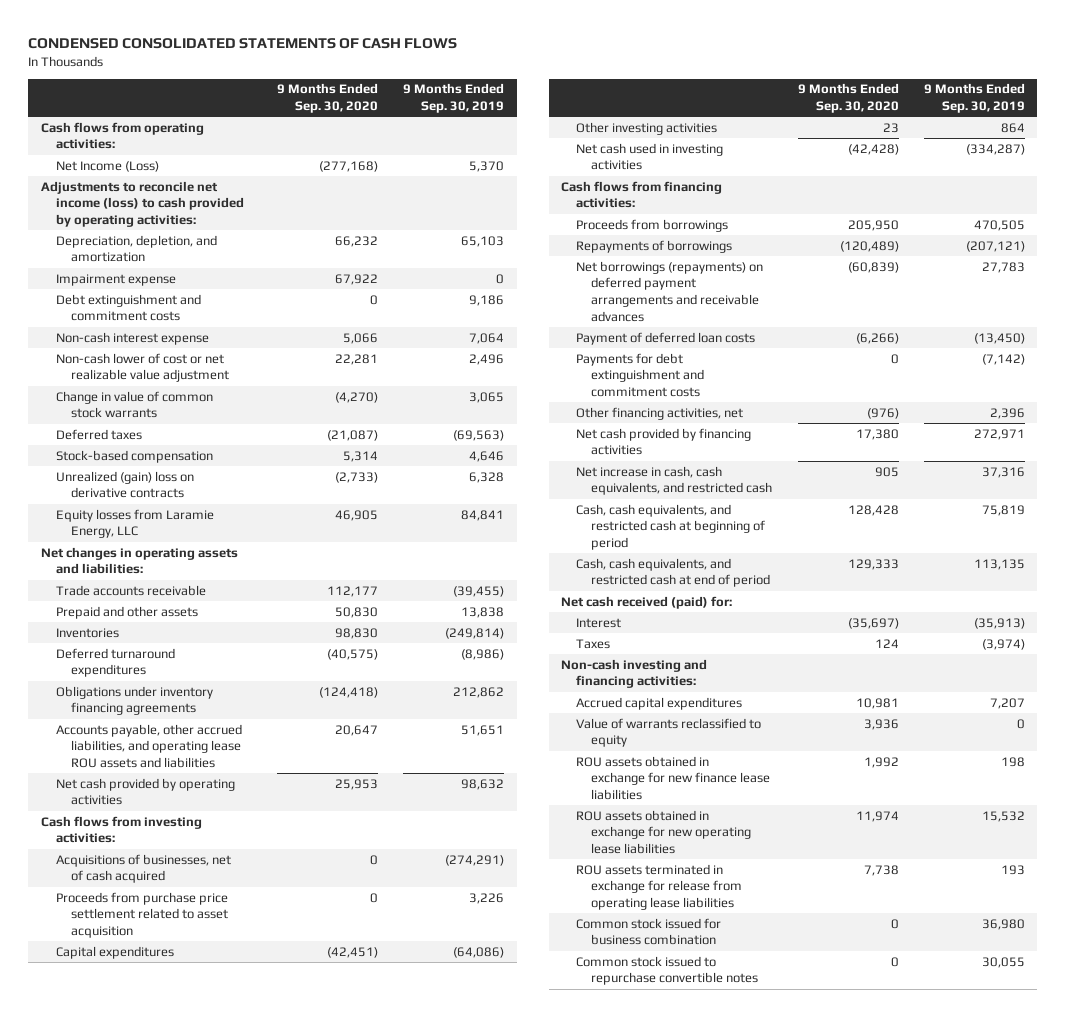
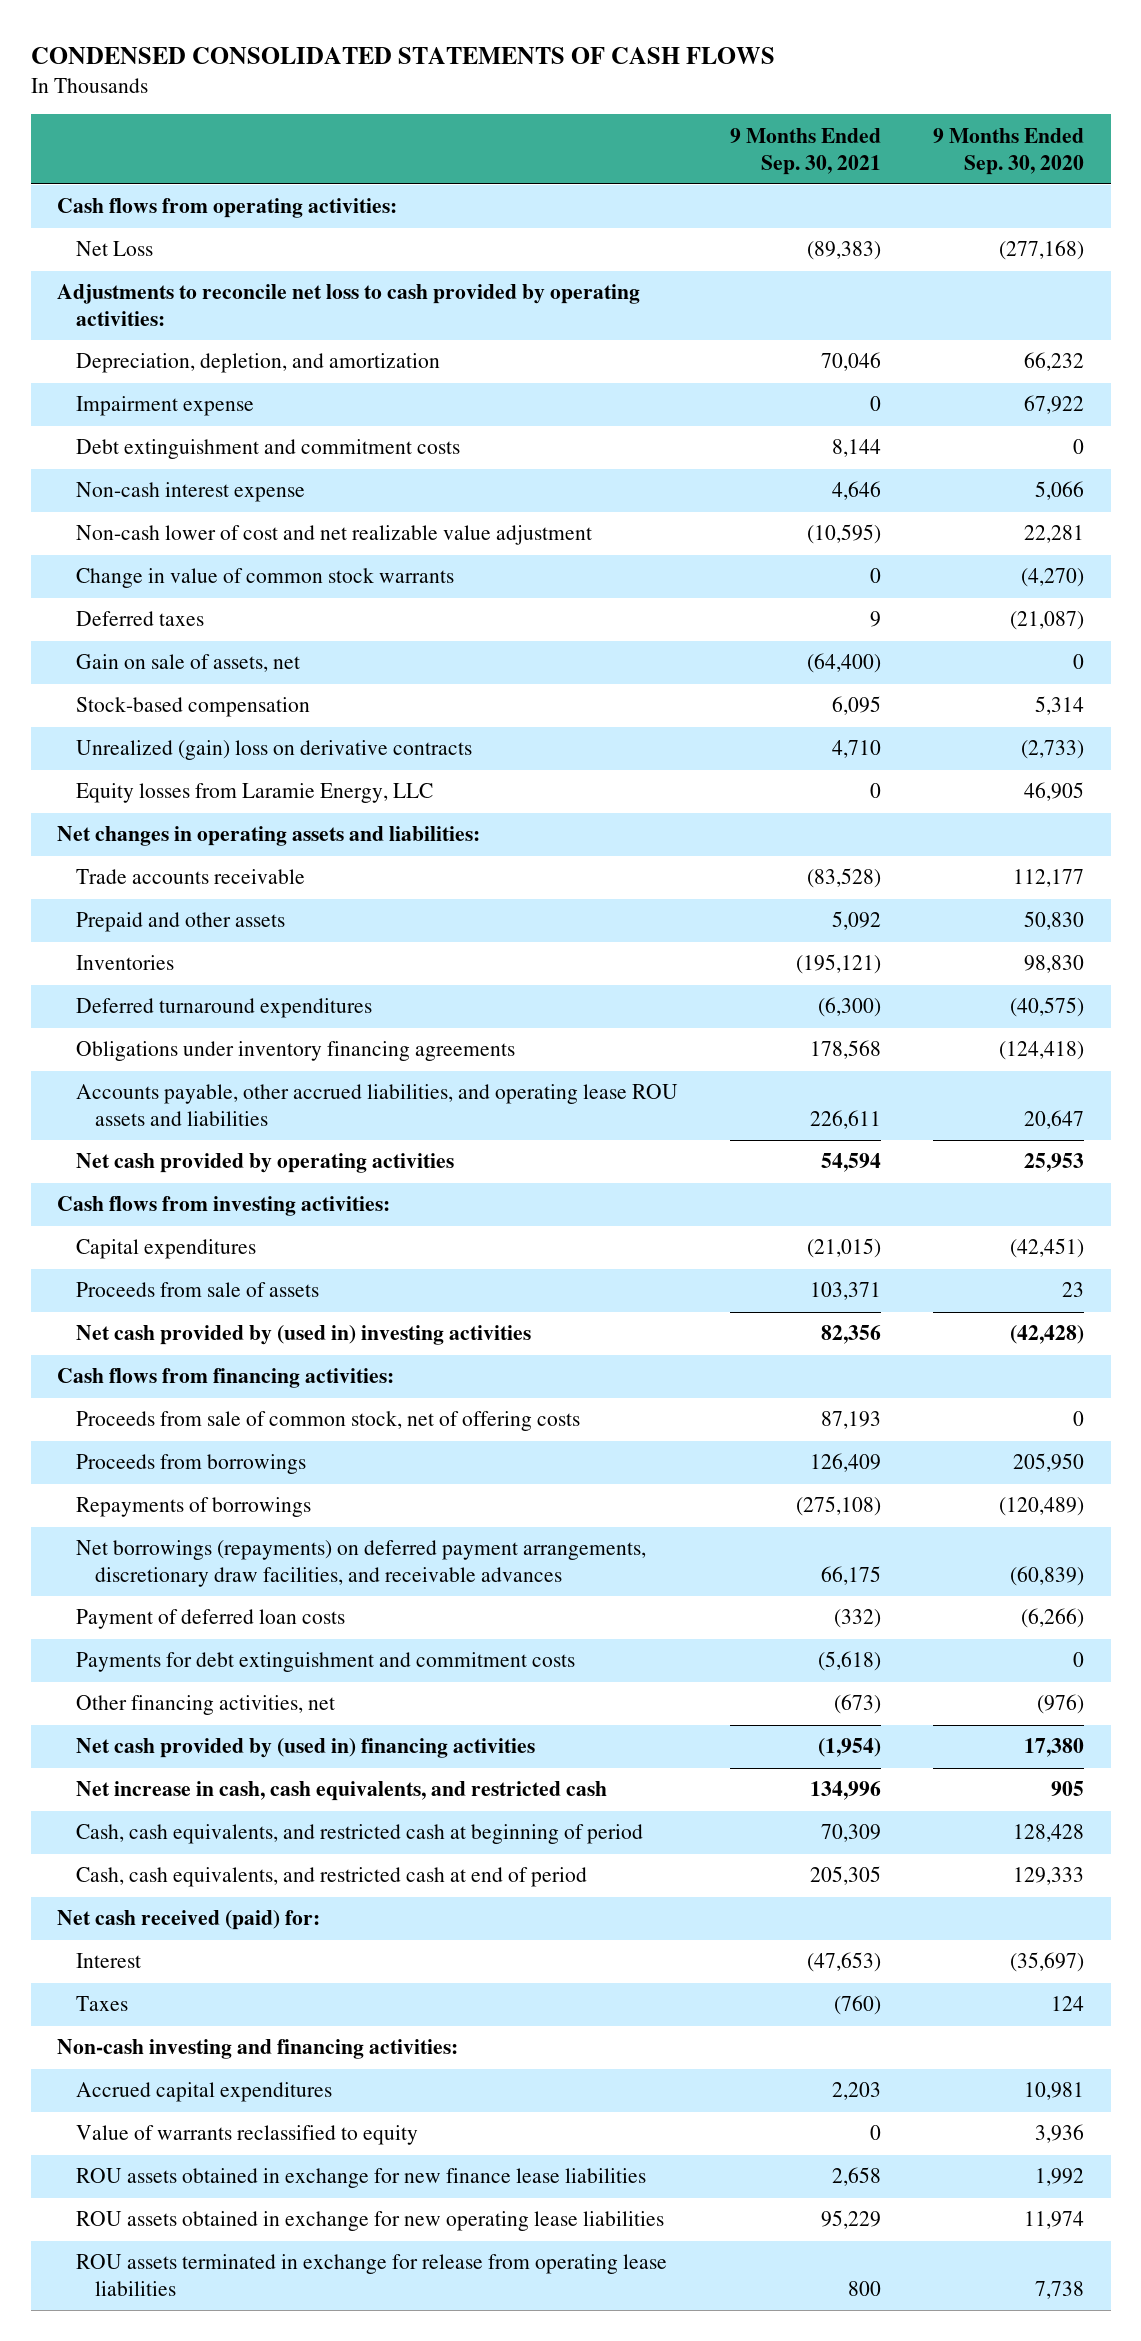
[403,83,505,113] 9 Months Ended Sep. 30, 2019 -> none
none -> [730,127,882,175] 9 Months Ended Sep. 30, 2021
[55,160,159,172] Net Income (Loss) -> [75,241,153,257] Net Loss
[40,180,244,228] Adjustments to reconcile net income (loss) to cash provided by operating activities: -> [56,284,640,327] Adjustments to reconcile net loss to cash provided by operating activities:
[55,352,229,383] Non-cash lower of cost or net realizable value adjustment -> [75,525,592,546] Non-cash lower of cost and net realizable value adjustment
none -> [75,654,300,673] Gain on sale of assets, net
[55,853,231,884] Acquisitions of businesses, net of cash acquired -> none
[55,891,228,939] Proceeds from purchase price settlement related to asset acquisition -> none
[576,121,718,135] Other investing activities -> none
none -> [75,1282,319,1298] Proceeds from sale of assets
[576,142,724,171] Net cash used in investing activities -> [75,1325,531,1346] Net cash provided by (used in) investing activities
none -> [75,1411,580,1432] Proceeds from sale of common stock, net of offering costs
[576,260,764,322] Net borrowings (repayments) on deferred payment arrangements and receivable advances -> [75,1540,646,1588] Net borrowings (repayments) on deferred payment arrangements, discretionary draw facilities, and receivable advances
[576,427,752,456] Net cash provided by financing activities -> [75,1738,535,1759] Net cash provided by (used in) financing activities
[576,917,722,946] Common stock issued for business combination -> none
[576,955,759,986] Common stock issued to repurchase convertible notes -> none

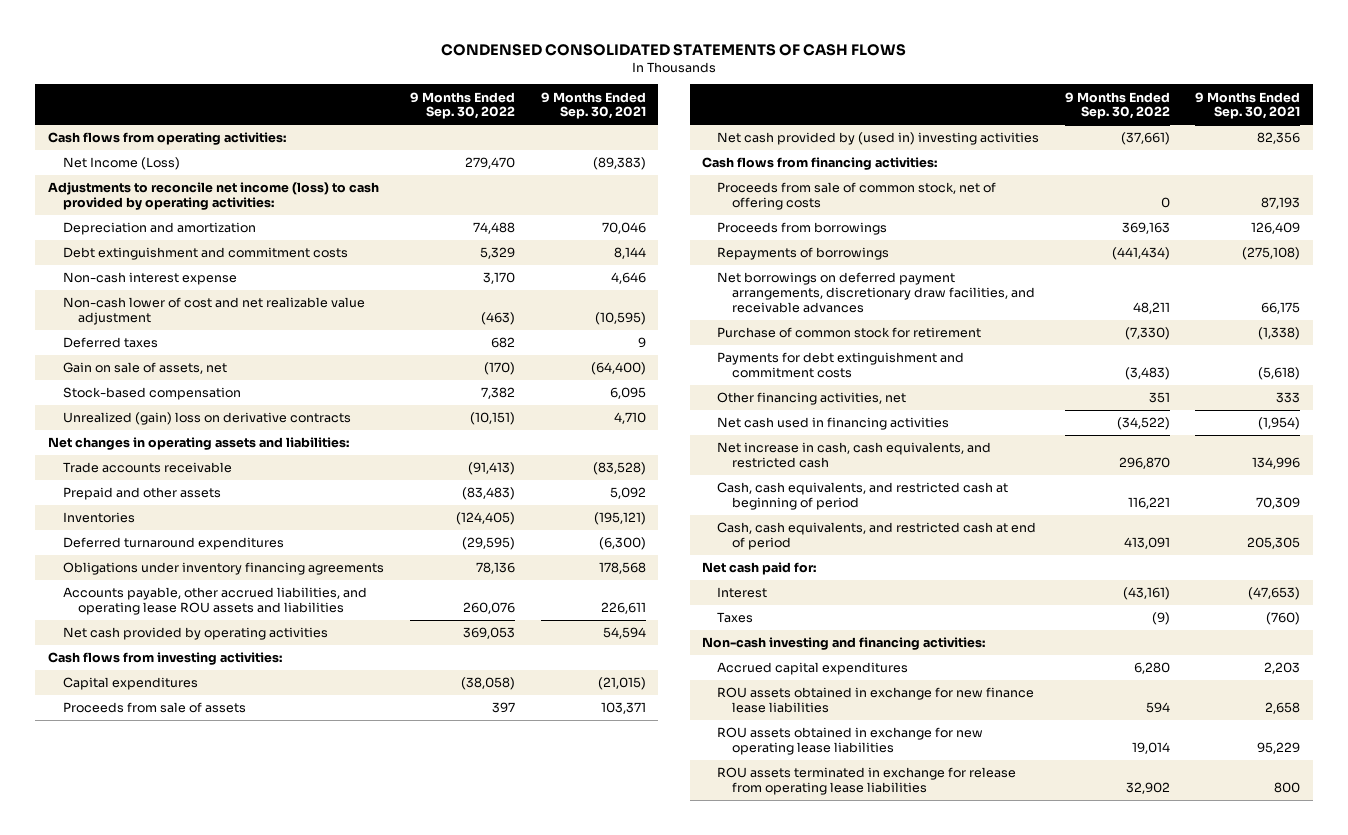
[933,127,1085,175] 9 Months Ended Sep. 30, 2020 -> none
none -> [410,91,516,120] 9 Months Ended Sep. 30, 2022
[75,396,254,417] Impairment expense -> none
[75,241,153,257] Net Loss -> [63,157,181,171] Net Income (Loss)
[56,284,640,327] Adjustments to reconcile net loss to cash provided by operating activities: -> [48,182,380,211] Adjustments to reconcile net income (loss) to cash provided by operating activities:
[75,353,440,374] Depreciation, depletion, and amortization -> [63,222,257,236] Depreciation and amortization
[75,568,454,589] Change in value of common stock warrants -> none
[75,783,433,804] Equity losses from Laramie Energy, LLC -> none
[75,1609,345,1630] Payment of deferred loan costs -> none
[75,1540,646,1588] Net borrowings (repayments) on deferred payment arrangements, discretionary draw facilities, and receivable advances -> [717,272,1036,314] Net borrowings on deferred payment arrangements, discretionary draw facilities, and receivable advances
none -> [717,327,982,339] Purchase of common stock for retirement
[834,1694,882,1715] (673) -> [1275,392,1300,404] 333
[75,1738,535,1759] Net cash provided by (used in) financing activities -> [717,417,950,431] Net cash used in financing activities
[56,1910,320,1931] Net cash received (paid) for: -> [702,562,817,576] Net cash paid for:
[75,2125,418,2146] Value of warrants reclassified to equity -> none

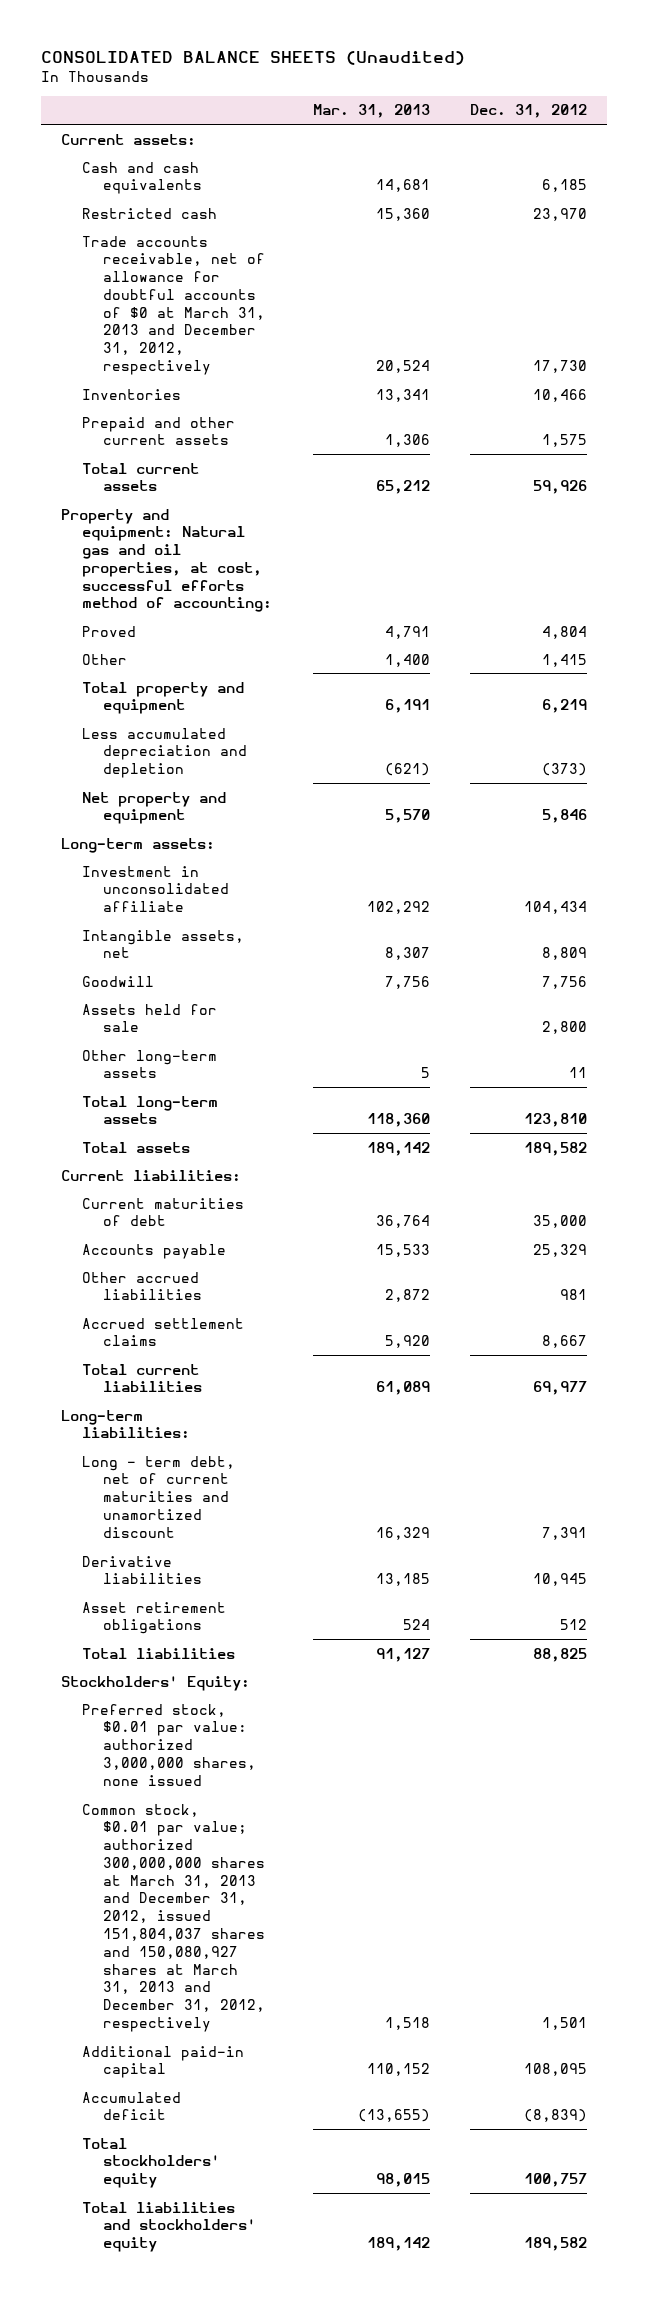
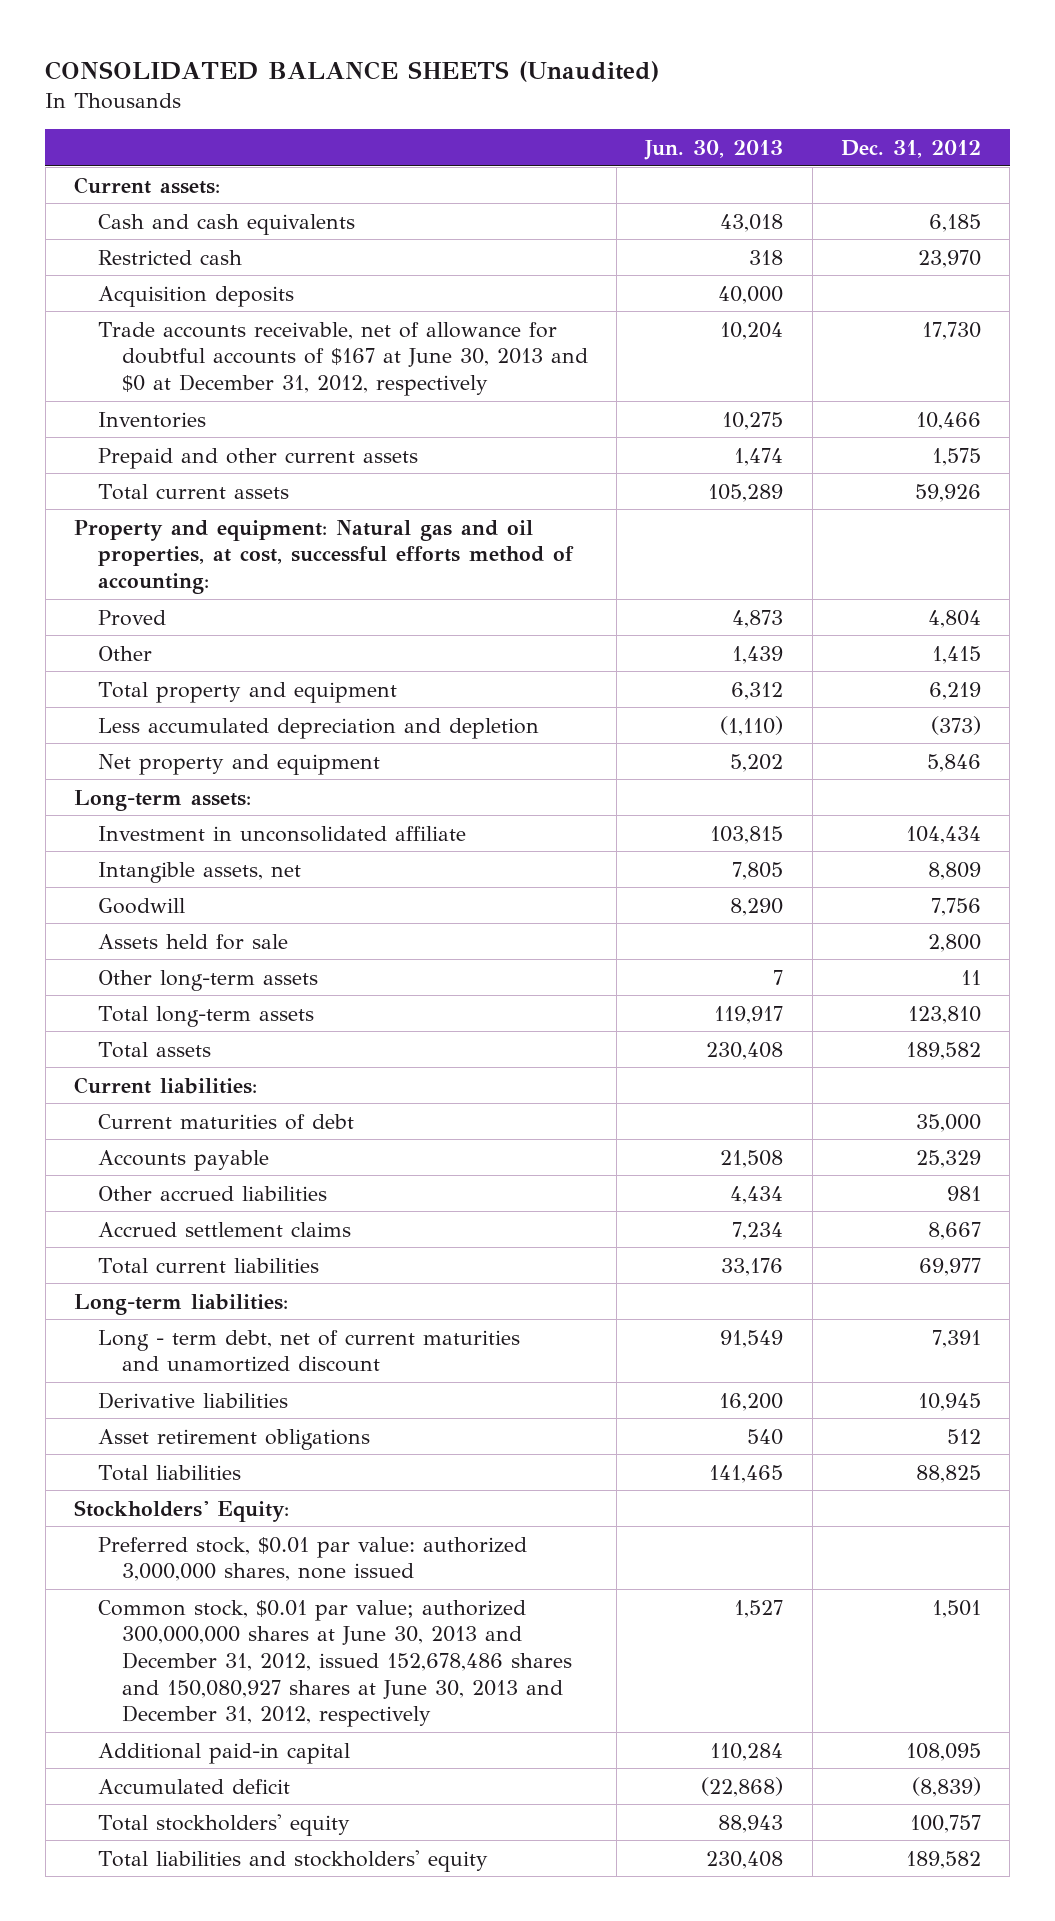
[312,104,430,119] Mar. 31, 2013 -> none
none -> [644,140,784,161] Jun. 30, 2013
none -> [97,285,294,307] Acquisition deposits
[82,235,266,375] Trade accounts receivable, net of allowance for doubtful accounts of $0 at March 31, 2013 and December 31, 2012, respectively -> [97,321,588,396] Trade accounts receivable, net of allowance for doubtful accounts of $167 at June 30, 2013 and $0 at December 31, 2012, respectively
[82,1803,266,2032] Common stock, $0.01 par value; authorized 300,000,000 shares at March 31, 2013 and December 31, 2012, issued 151,804,037 shares and 150,080,927 shares at March 31, 2013 and December 31, 2012, respectively -> [97,1599,572,1728] Common stock, $0.01 par value; authorized 300,000,000 shares at June 30, 2013 and December 31, 2012, issued 152,678,486 shares and 150,080,927 shares at June 30, 2013 and December 31, 2012, respectively

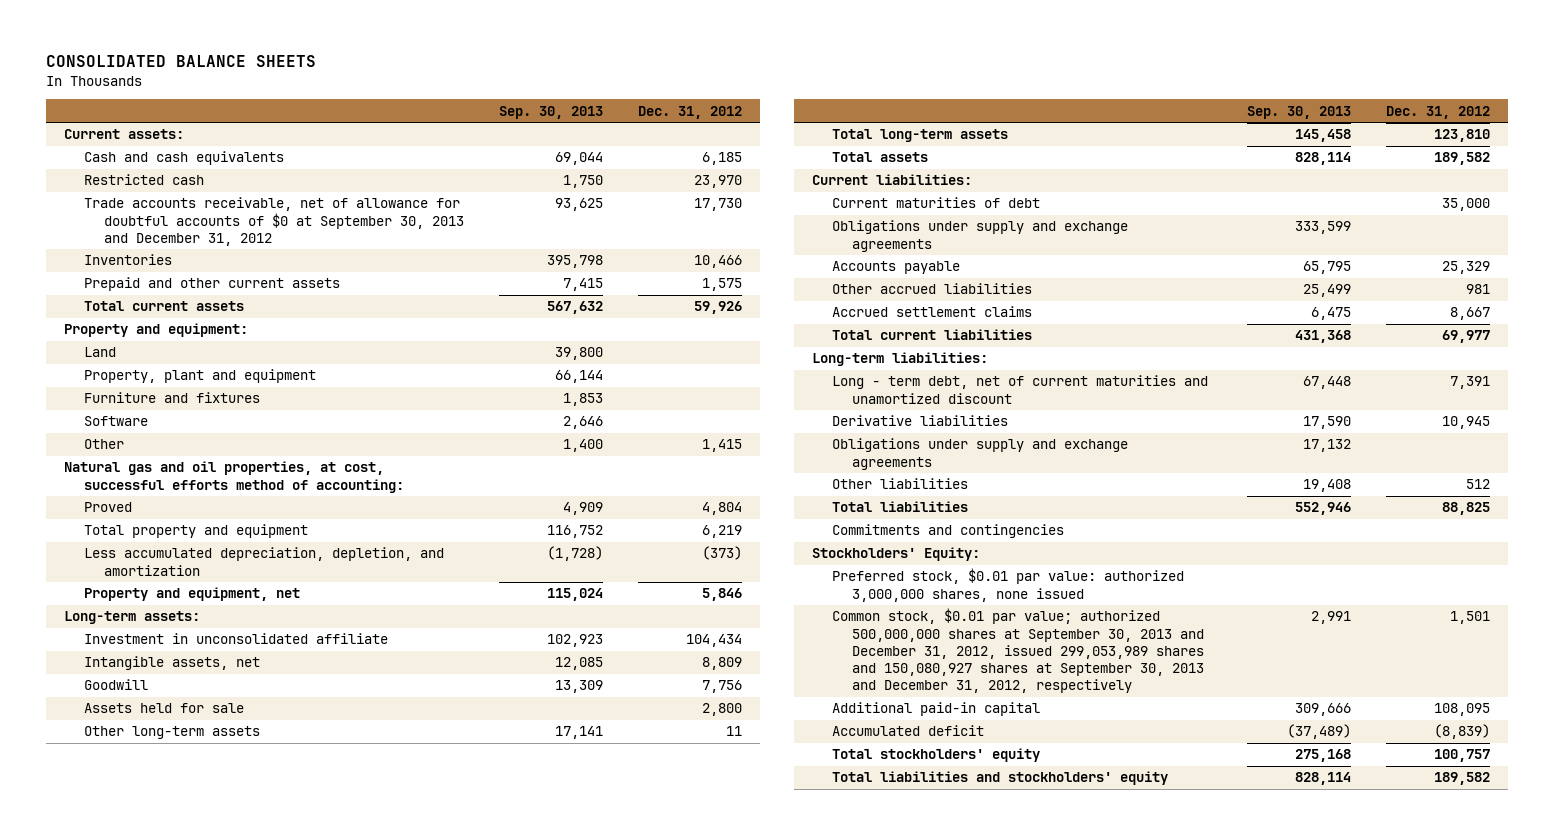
[45,60,660,82] CONSOLIDATED BALANCE SHEETS (Unaudited) -> [46,55,317,68] CONSOLIDATED BALANCE SHEETS
[644,140,784,161] Jun. 30, 2013 -> none
none -> [499,105,604,119] Sep. 30, 2013
[97,285,294,307] Acquisition deposits -> none
[97,321,588,396] Trade accounts receivable, net of allowance for doubtful accounts of $167 at June 30, 2013 and $0 at December 31, 2012, respectively -> [83,197,464,246] Trade accounts receivable, net of allowance for doubtful accounts of $0 at September 30, 2013 and December 31, 2012
[74,519,574,594] Property and equipment: Natural gas and oil properties, at cost, successful efforts method of accounting: -> [63,323,248,338] Property and equipment:
none -> [83,347,116,358] Land
none -> [83,369,316,384] Property, plant and equipment
none -> [83,392,260,404] Furniture and fixtures
none -> [83,416,148,427] Software
none -> [63,461,404,493] Natural gas and oil properties, at cost, successful efforts method of accounting:
[97,609,166,626] Proved -> [83,502,132,513] Proved
[97,717,539,739] Less accumulated depreciation and depletion -> [83,547,444,576] Less accumulated depreciation, depletion, and amortization
[97,753,380,775] Net property and equipment -> [83,587,300,602] Property and equipment, net
none -> [831,220,1128,252] Obligations under supply and exchange agreements
none -> [831,438,1128,470] Obligations under supply and exchange agreements
[97,1428,370,1450] Asset retirement obligations -> [831,478,968,490] Other liabilities
none -> [831,524,1064,539] Commitments and contingencies
[97,1599,572,1728] Common stock, $0.01 par value; authorized 300,000,000 shares at June 30, 2013 and December 31, 2012, issued 152,678,486 shares and 150,080,927 shares at June 30, 2013 and December 31, 2012, respectively -> [831,608,1204,694] Common stock, $0.01 par value; authorized 500,000,000 shares at September 30, 2013 and December 31, 2012, issued 299,053,989 shares and 150,080,927 shares at September 30, 2013 and December 31, 2012, respectively

